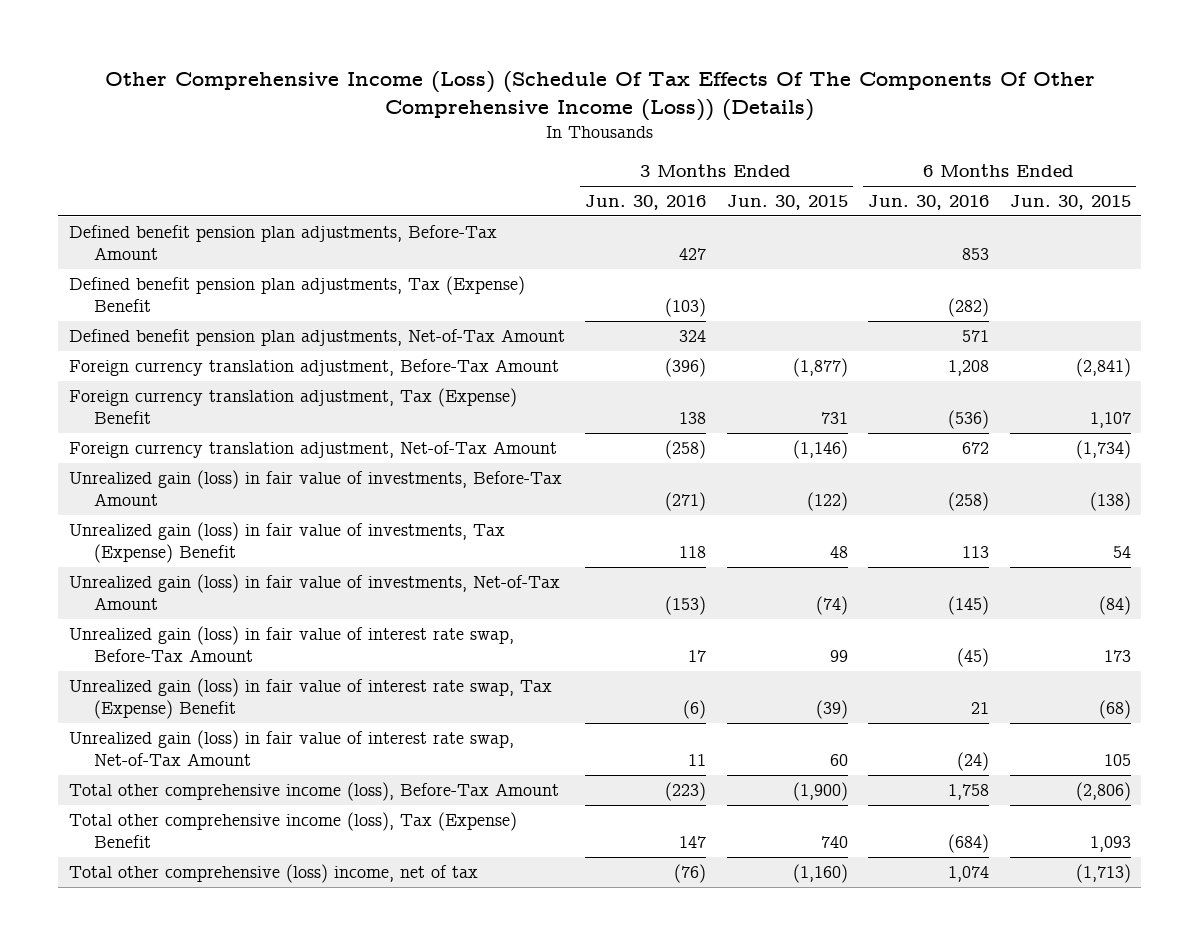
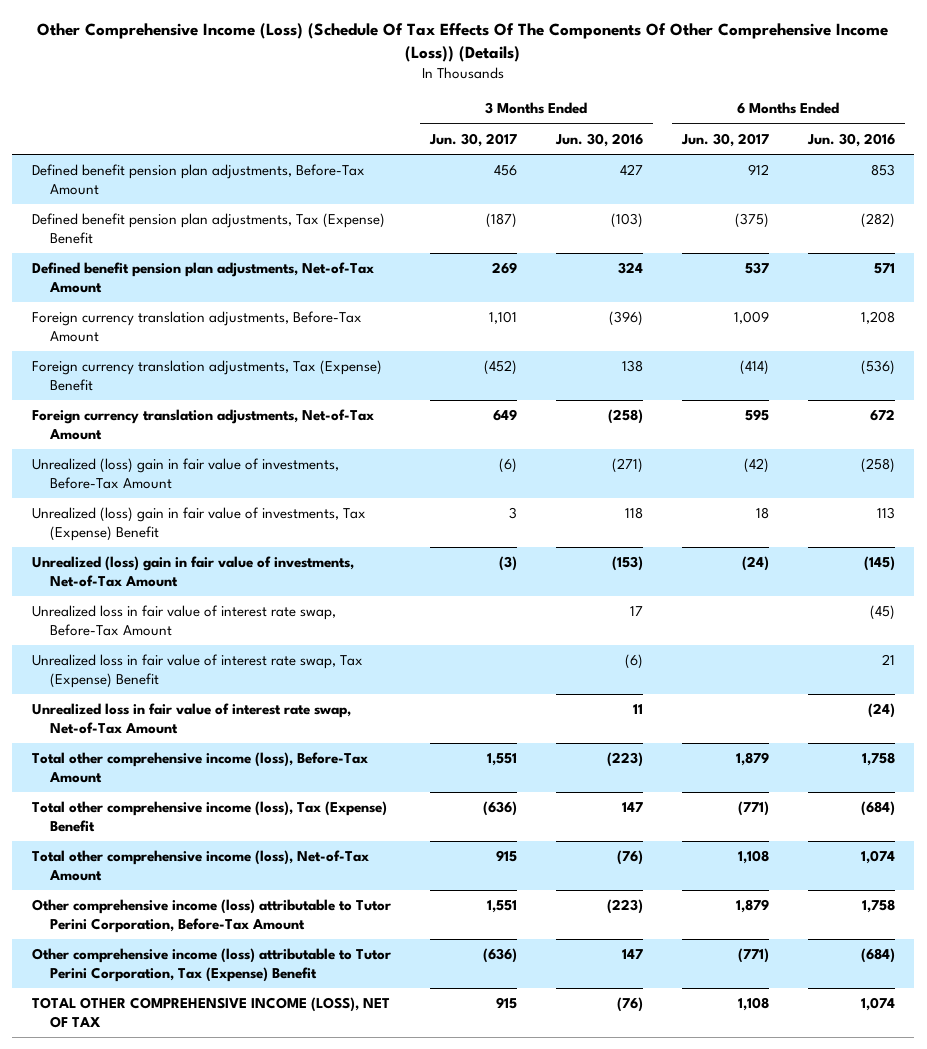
[726,195,848,211] Jun. 30, 2015 -> none
[1009,195,1131,211] Jun. 30, 2015 -> none
none -> [428,132,517,147] Jun. 30, 2017
none -> [680,132,769,147] Jun. 30, 2017
[68,359,559,377] Foreign currency translation adjustment, Before-Tax Amount -> [31,311,362,342] Foreign currency translation adjustments, Before-Tax Amount
[68,388,517,424] Foreign currency translation adjustment, Tax (Expense) Benefit -> [31,360,382,391] Foreign currency translation adjustments, Tax (Expense) Benefit
[68,441,557,459] Foreign currency translation adjustment, Net-of-Tax Amount -> [31,409,374,440] Foreign currency translation adjustments, Net-of-Tax Amount
[68,470,562,506] Unrealized gain (loss) in fair value of investments, Before-Tax Amount -> [31,458,339,489] Unrealized (loss) gain in fair value of investments, Before-Tax Amount
[68,522,505,563] Unrealized gain (loss) in fair value of investments, Tax (Expense) Benefit -> [31,507,366,541] Unrealized (loss) gain in fair value of investments, Tax (Expense) Benefit
[68,574,560,610] Unrealized gain (loss) in fair value of investments, Net-of-Tax Amount -> [31,556,354,587] Unrealized (loss) gain in fair value of investments, Net-of-Tax Amount
[68,626,514,662] Unrealized gain (loss) in fair value of interest rate swap, Before-Tax Amount -> [31,605,336,636] Unrealized loss in fair value of interest rate swap, Before-Tax Amount
[68,678,552,719] Unrealized gain (loss) in fair value of interest rate swap, Tax (Expense) Benefit -> [31,654,363,688] Unrealized loss in fair value of interest rate swap, Tax (Expense) Benefit
[68,730,514,766] Unrealized gain (loss) in fair value of interest rate swap, Net-of-Tax Amount -> [31,703,351,734] Unrealized loss in fair value of interest rate swap, Net-of-Tax Amount
none -> [31,850,369,881] Total other comprehensive income (loss), Net-of-Tax Amount
none -> [31,899,391,933] Other comprehensive income (loss) attributable to Tutor Perini Corporation, Before-Tax Amount
none -> [31,948,391,982] Other comprehensive income (loss) attributable to Tutor Perini Corporation, Tax (Expense) Benefit
[68,864,478,884] Total other comprehensive (loss) income, net of tax -> [31,997,390,1028] TOTAL OTHER COMPREHENSIVE INCOME (LOSS), NET OF TAX

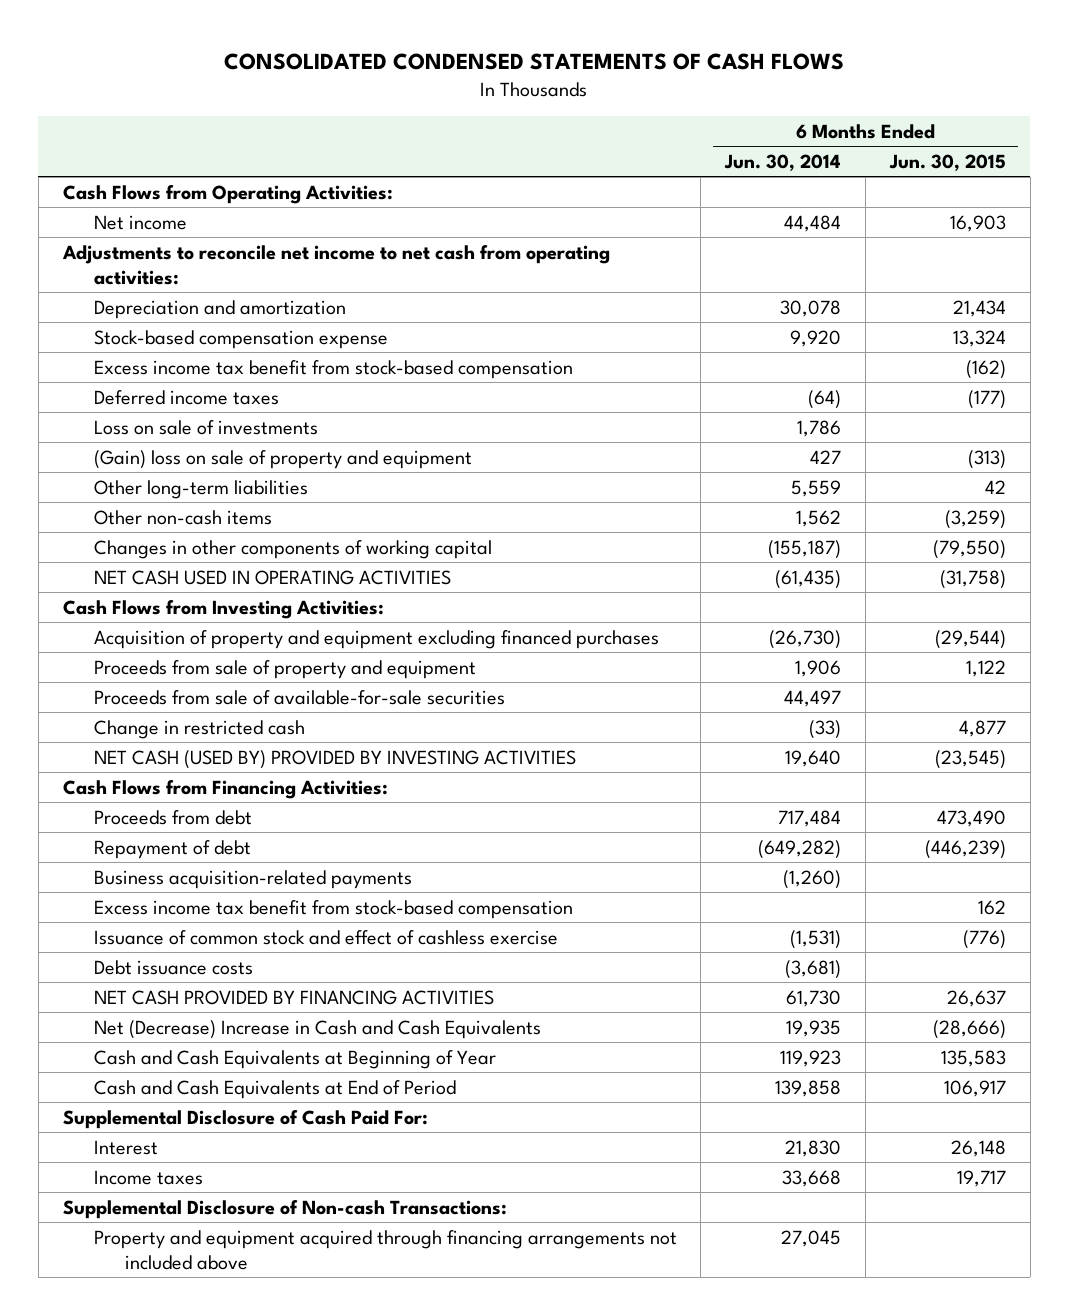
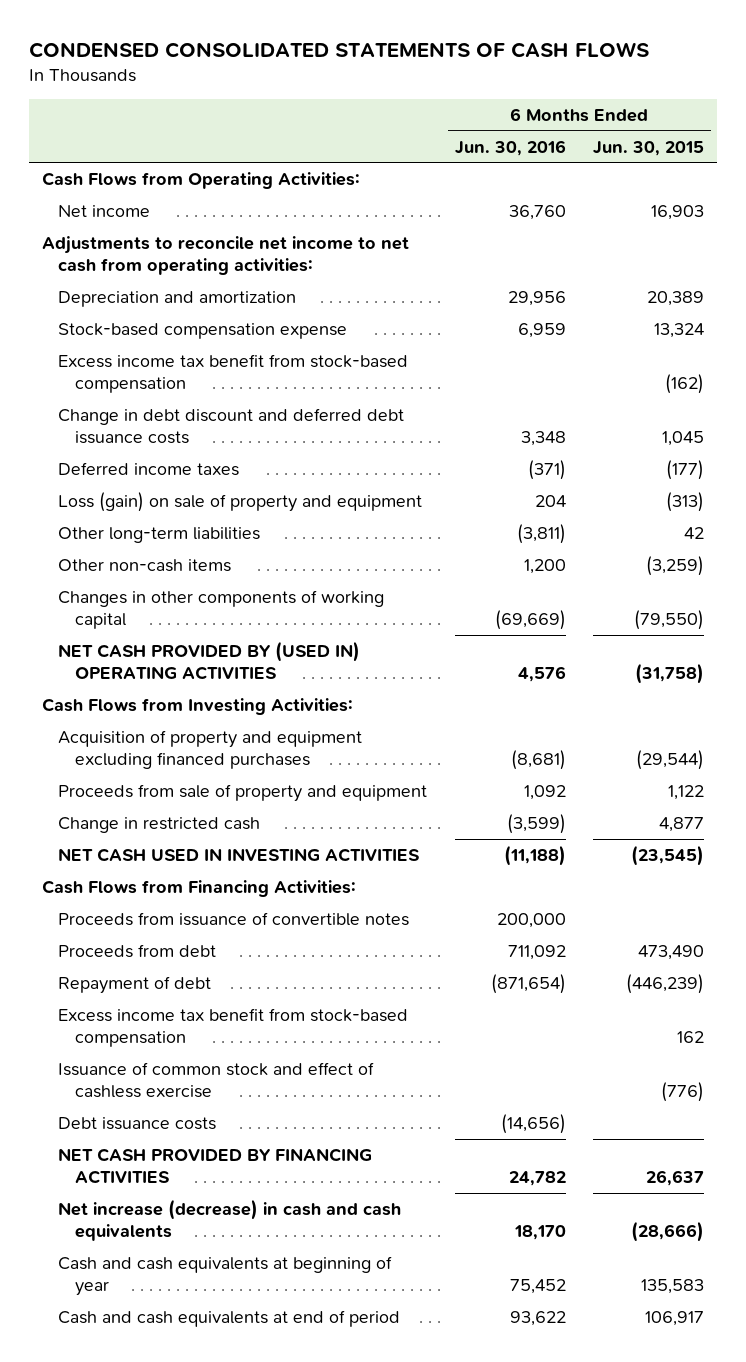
[224,53,845,71] CONSOLIDATED CONDENSED STATEMENTS OF CASH FLOWS -> [28,41,649,58] CONDENSED CONSOLIDATED STATEMENTS OF CASH FLOWS
[724,153,842,171] Jun. 30, 2014 -> none
none -> [454,139,566,156] Jun. 30, 2016
[952,299,1006,317] 21,434 -> [646,290,704,306] 20,389
none -> [58,407,405,445] Change in debt discount and deferred debt issuance costs
[93,419,318,435] Loss on sale of investments -> none
[93,449,472,469] (Gain) loss on sale of property and equipment -> [58,491,423,512] Loss (gain) on sale of property and equipment
[93,569,451,585] NET CASH USED IN OPERATING ACTIVITIES -> [58,640,361,681] NET CASH PROVIDED BY (USED IN) OPERATING ACTIVITIES
[93,689,505,705] Proceeds from sale of available-for-sale securities -> none
[93,749,576,769] NET CASH (USED BY) PROVIDED BY INVESTING ACTIVITIES -> [58,847,421,862] NET CASH USED IN INVESTING ACTIVITIES
none -> [58,911,410,926] Proceeds from issuance of convertible notes
[93,869,412,889] Business acquisition-related payments -> none
[62,1109,428,1129] Supplemental Disclosure of Cash Paid For: -> none
[93,1139,158,1155] Interest -> none
[93,1169,203,1185] Income taxes -> none
[62,1199,507,1219] Supplemental Disclosure of Non-cash Transactions: -> none
[93,1229,677,1270] Property and equipment acquired through financing arrangements not included above -> none
[93,1019,541,1039] Net (Decrease) Increase in Cash and Cash Equivalents -> [58,1198,402,1242] Net increase (decrease) in cash and cash equivalents
[93,1049,496,1069] Cash and Cash Equivalents at Beginning of Year -> [58,1255,393,1297] Cash and cash equivalents at beginning of year
[93,1079,456,1099] Cash and Cash Equivalents at End of Period -> [58,1309,401,1327] Cash and cash equivalents at end of period

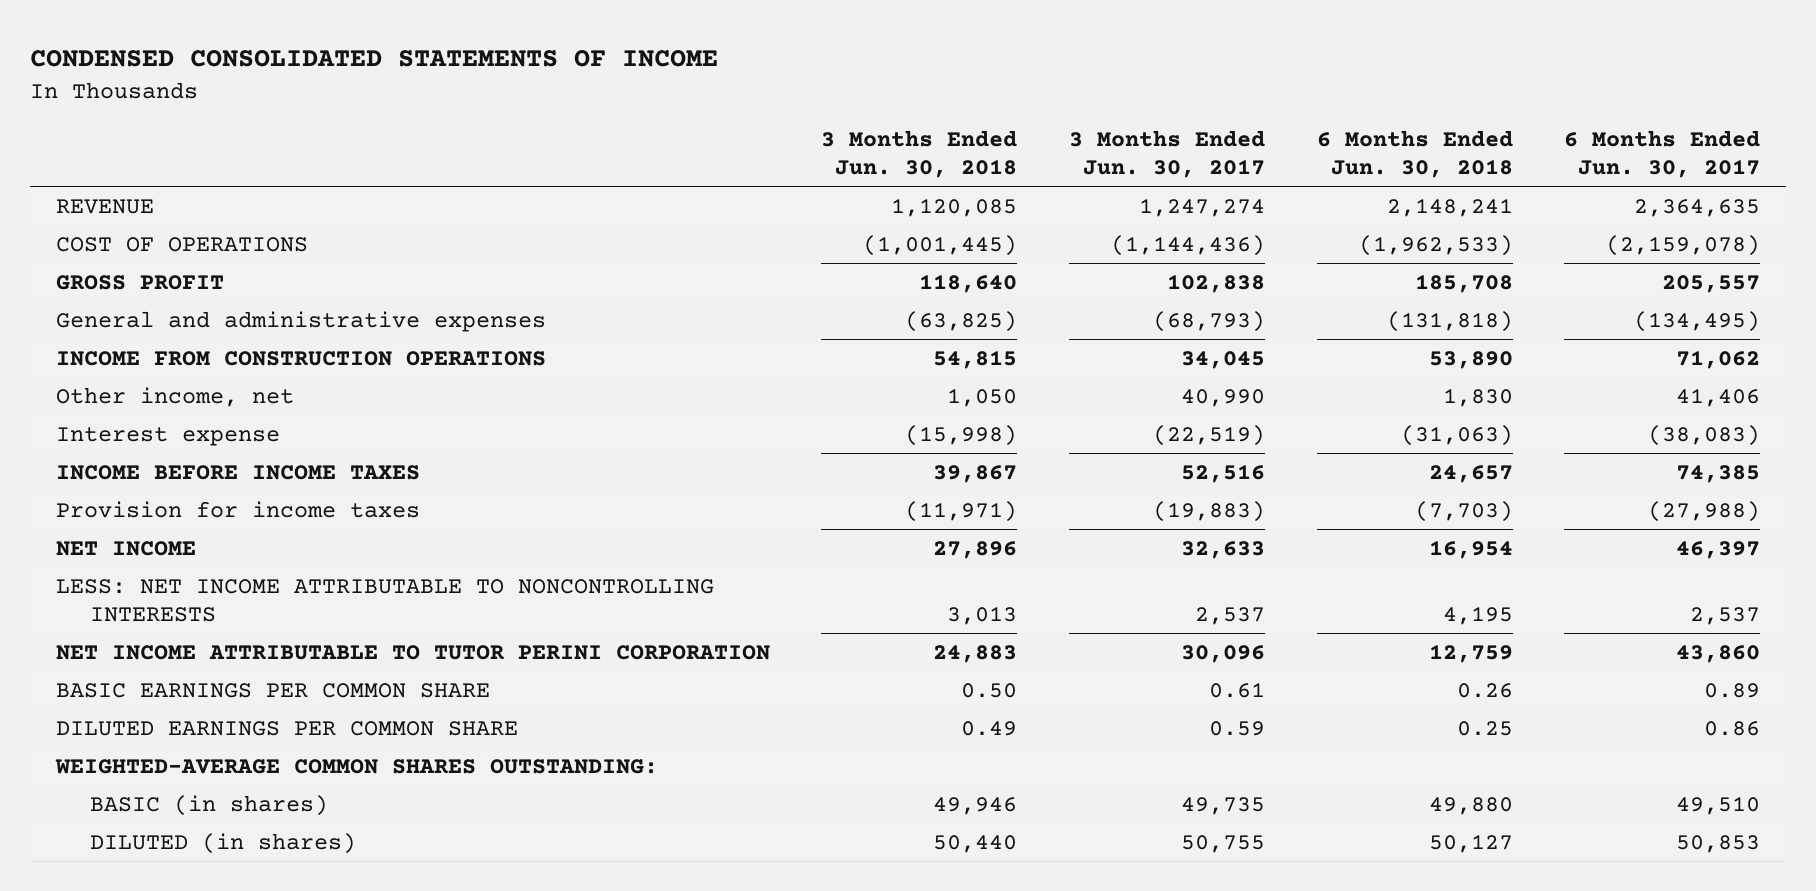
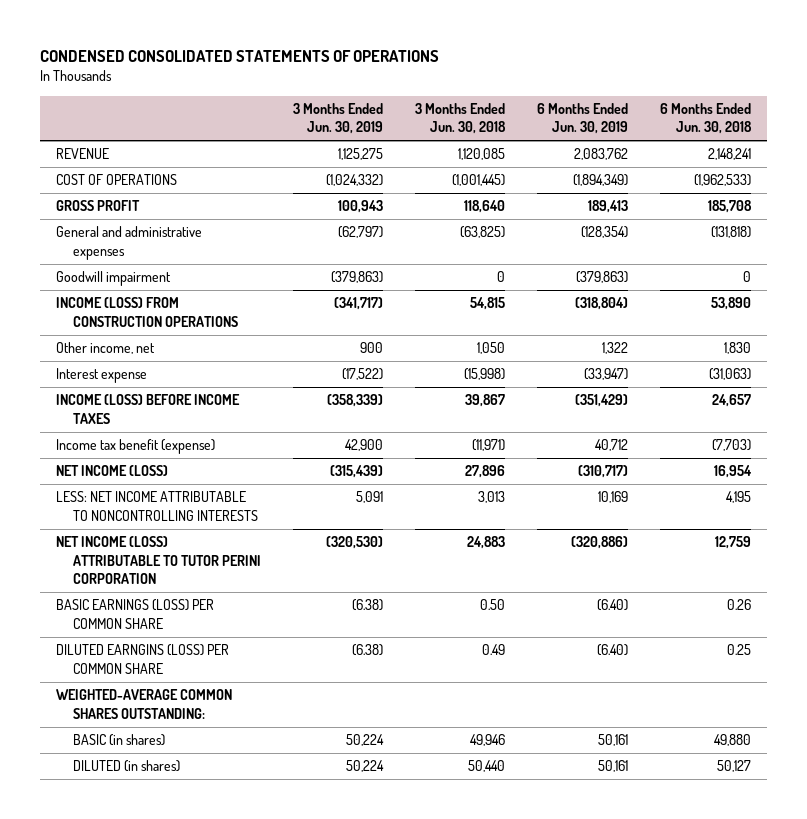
[29,50,718,68] CONDENSED CONSOLIDATED STATEMENTS OF INCOME -> [39,50,439,63] CONDENSED CONSOLIDATED STATEMENTS OF OPERATIONS
[1068,130,1265,179] 3 Months Ended Jun. 30, 2017 -> none
[1564,130,1761,179] 6 Months Ended Jun. 30, 2017 -> none
none -> [293,102,384,135] 3 Months Ended Jun. 30, 2019
none -> [537,102,629,135] 6 Months Ended Jun. 30, 2019
none -> [55,271,171,287] Goodwill impairment
[55,350,546,366] INCOME FROM CONSTRUCTION OPERATIONS -> [55,297,239,327] INCOME (LOSS) FROM CONSTRUCTION OPERATIONS
[55,464,420,480] INCOME BEFORE INCOME TAXES -> [55,394,240,424] INCOME (LOSS) BEFORE INCOME TAXES
[55,500,420,518] Provision for income taxes -> [55,439,215,455] Income tax benefit (expense)
[55,540,196,556] NET INCOME -> [55,465,168,477] NET INCOME (LOSS)
[55,644,770,660] NET INCOME ATTRIBUTABLE TO TUTOR PERINI CORPORATION -> [55,536,262,585] NET INCOME (LOSS) ATTRIBUTABLE TO TUTOR PERINI CORPORATION
[55,682,490,698] BASIC EARNINGS PER COMMON SHARE -> [55,599,214,629] BASIC EARNINGS (LOSS) PER COMMON SHARE
[55,720,518,736] DILUTED EARNINGS PER COMMON SHARE -> [55,644,229,674] DILUTED EARNGINS (LOSS) PER COMMON SHARE

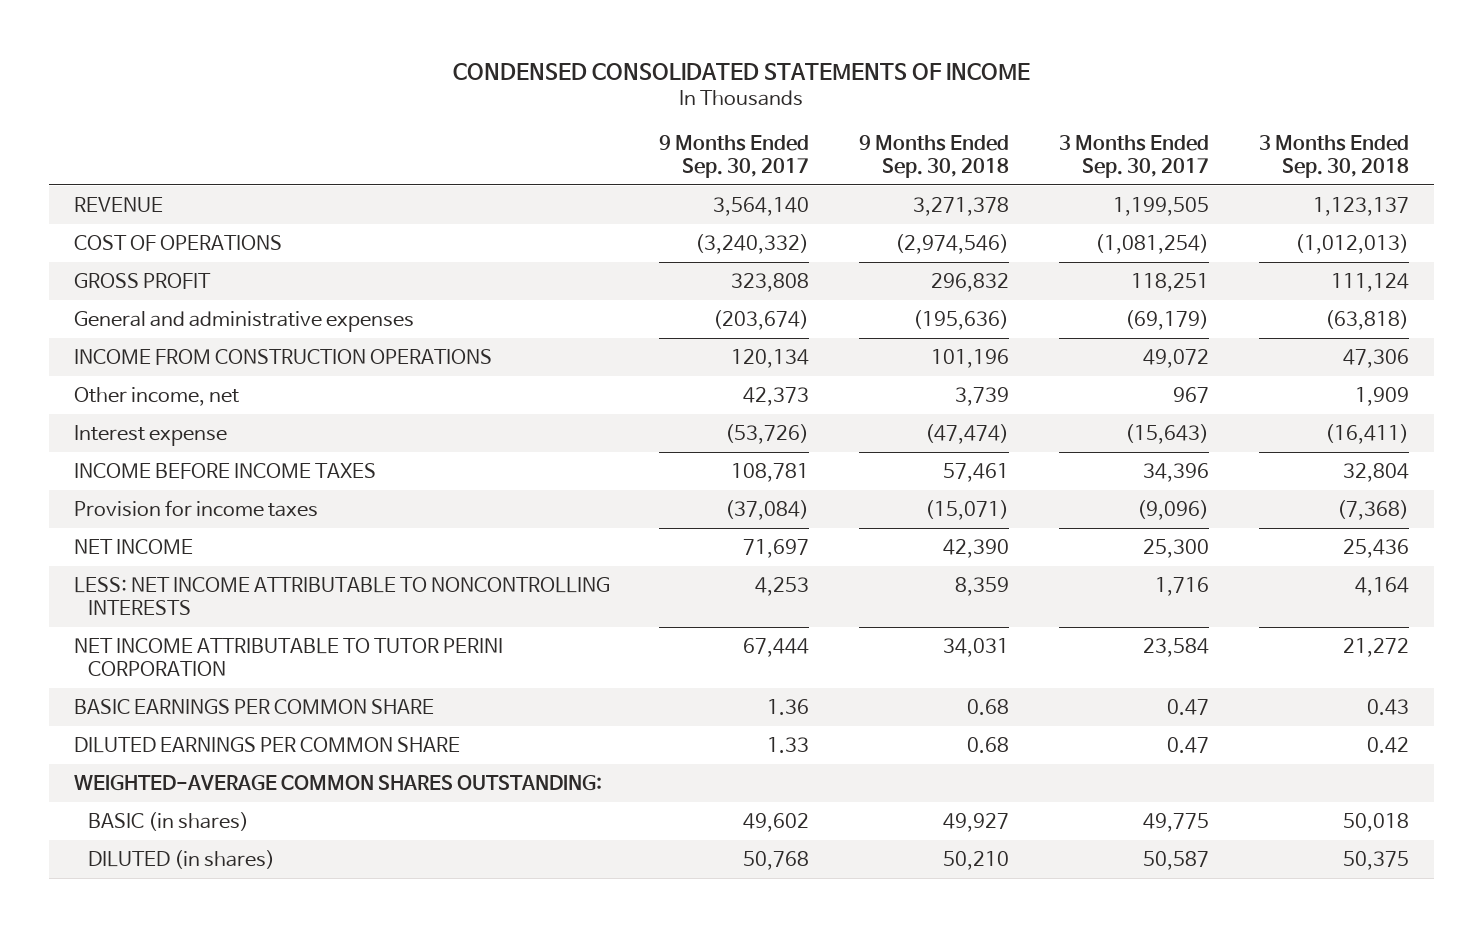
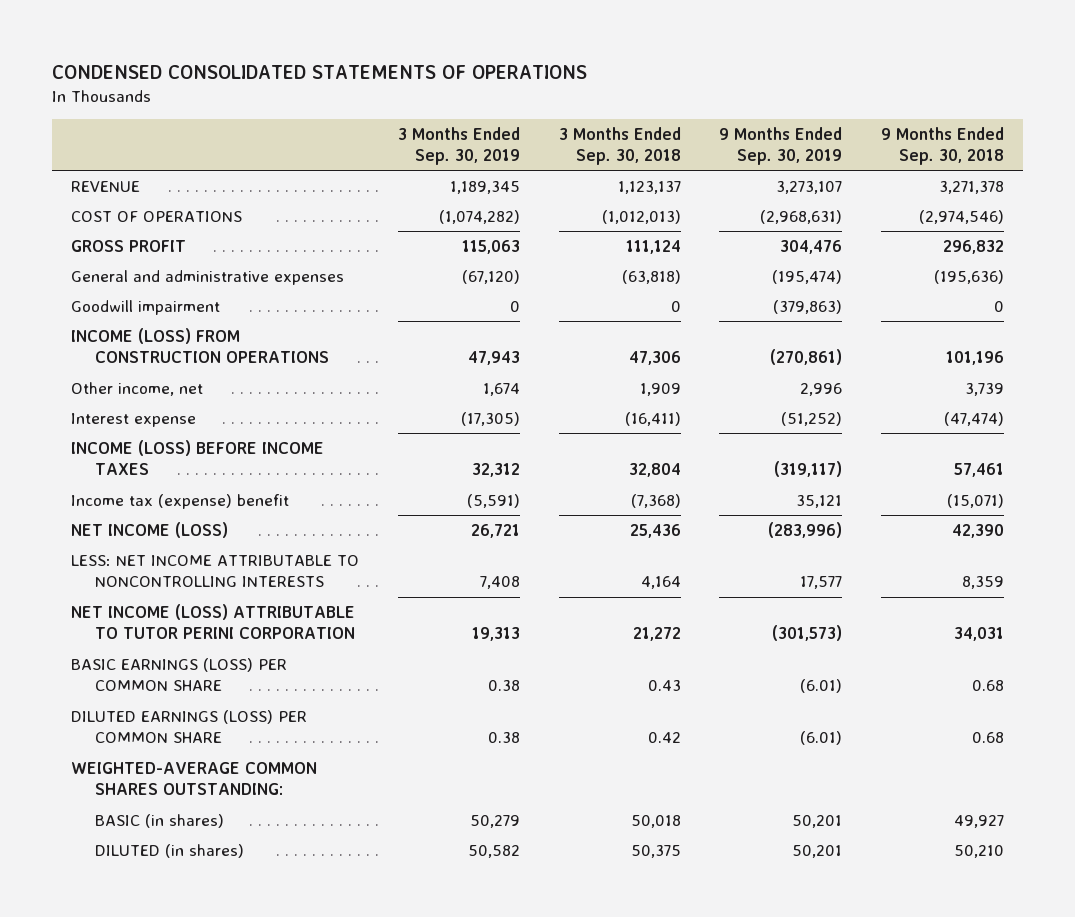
[453,62,1031,80] CONDENSED CONSOLIDATED STATEMENTS OF INCOME -> [52,64,588,79] CONDENSED CONSOLIDATED STATEMENTS OF OPERATIONS
[659,134,810,179] 9 Months Ended Sep. 30, 2017 -> none
[1058,134,1209,179] 3 Months Ended Sep. 30, 2017 -> none
none -> [398,126,521,166] 3 Months Ended Sep. 30, 2019
none -> [719,126,843,166] 9 Months Ended Sep. 30, 2019
none -> [71,299,221,315] Goodwill impairment
[73,348,492,365] INCOME FROM CONSTRUCTION OPERATIONS -> [71,327,329,364] INCOME (LOSS) FROM CONSTRUCTION OPERATIONS
[73,462,376,479] INCOME BEFORE INCOME TAXES -> [71,439,325,476] INCOME (LOSS) BEFORE INCOME TAXES
[73,499,318,517] Provision for income taxes -> [71,493,290,509] Income tax (expense) benefit
[73,538,193,554] NET INCOME -> [71,521,229,538] NET INCOME (LOSS)
[73,637,503,676] NET INCOME ATTRIBUTABLE TO TUTOR PERINI CORPORATION -> [71,603,356,640] NET INCOME (LOSS) ATTRIBUTABLE TO TUTOR PERINI CORPORATION
[73,698,434,714] BASIC EARNINGS PER COMMON SHARE -> [71,657,288,692] BASIC EARNINGS (LOSS) PER COMMON SHARE
[73,736,460,753] DILUTED EARNINGS PER COMMON SHARE -> [71,709,308,744] DILUTED EARNINGS (LOSS) PER COMMON SHARE

